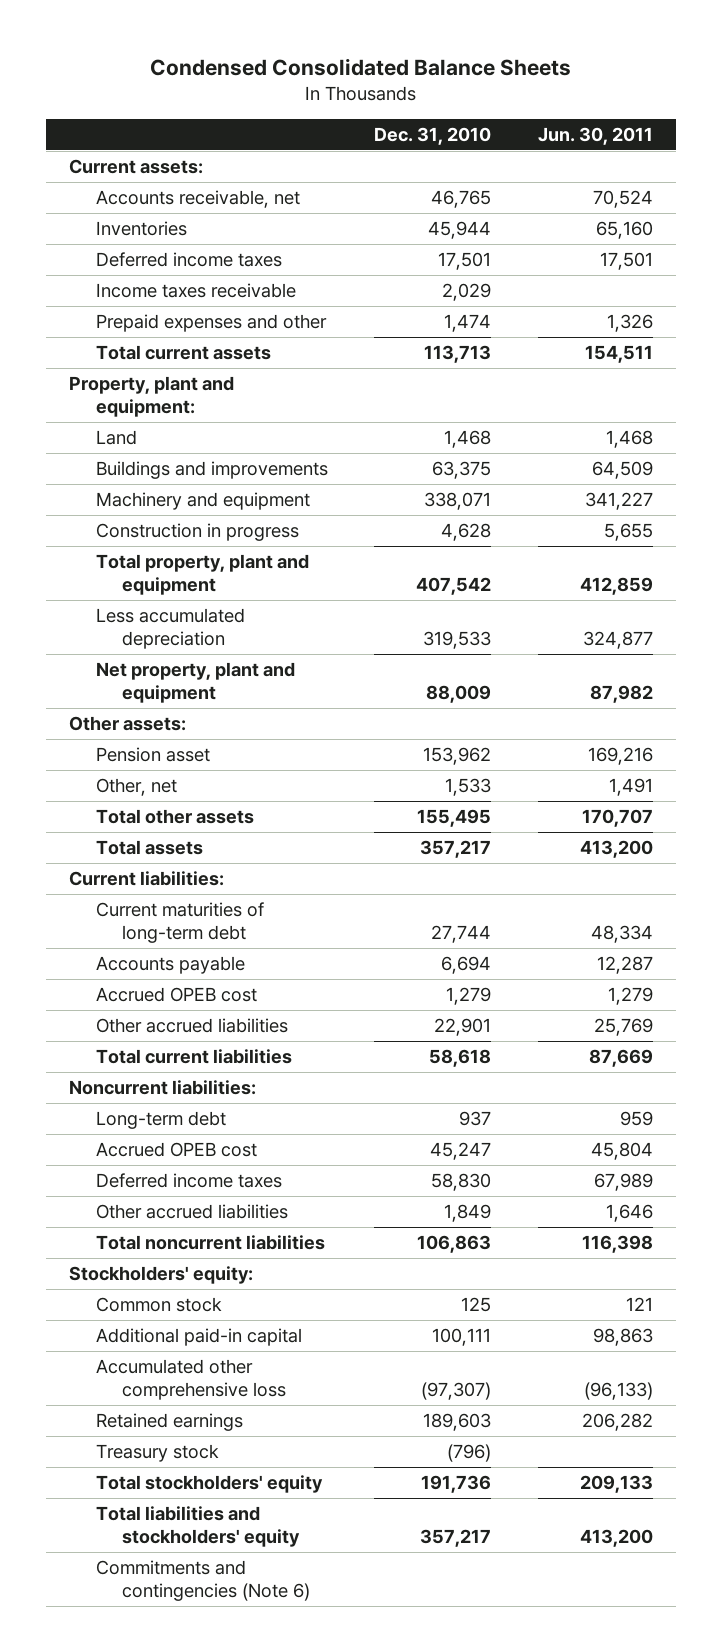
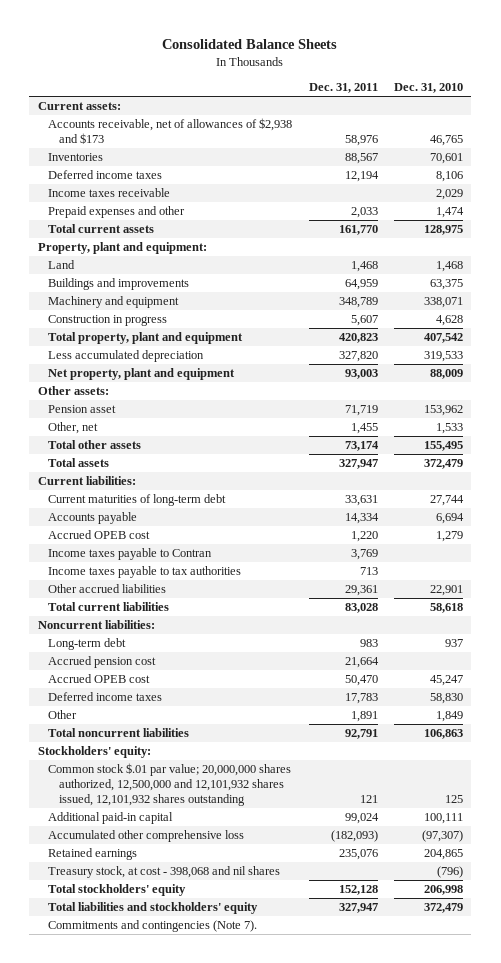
[150,57,572,76] Condensed Consolidated Balance Sheets -> [162,38,338,49] Consolidated Balance Sheets
[537,126,653,145] Jun. 30, 2011 -> none
none -> [308,83,378,94] Dec. 31, 2011
[95,190,300,209] Accounts receivable, net -> [48,118,293,144] Accounts receivable, net of allowances of $2,938 and $173
[428,221,492,240] 45,944 -> [430,153,464,165] 70,601
[438,252,492,271] 17,501 -> [436,171,464,183] 8,106
[424,345,492,364] 113,713 -> [424,225,464,236] 128,975
[420,840,492,859] 357,217 -> [424,459,464,470] 372,479
none -> [48,548,213,561] Income taxes payable to Contran
none -> [48,566,242,579] Income taxes payable to tax authorities
none -> [48,656,157,669] Accrued pension cost
[95,1204,288,1220] Other accrued liabilities -> [48,710,78,720] Other
[95,1297,222,1313] Common stock -> [48,763,292,806] Common stock $.01 par value; 20,000,000 shares authorized, 12,500,000 and 12,101,932 shares issued, 12,101,932 shares outstanding
[423,1413,492,1432] 189,603 -> [424,849,464,861] 204,865
[95,1444,219,1463] Treasury stock -> [48,866,281,879] Treasury stock, at cost - 398,068 and nil shares
[421,1475,492,1494] 191,736 -> [424,885,464,896] 206,998
[420,1529,492,1548] 357,217 -> [424,903,464,914] 372,479
[95,1560,310,1602] Commitments and contingencies (Note 6) -> [48,920,258,933] Commitments and contingencies (Note 7).

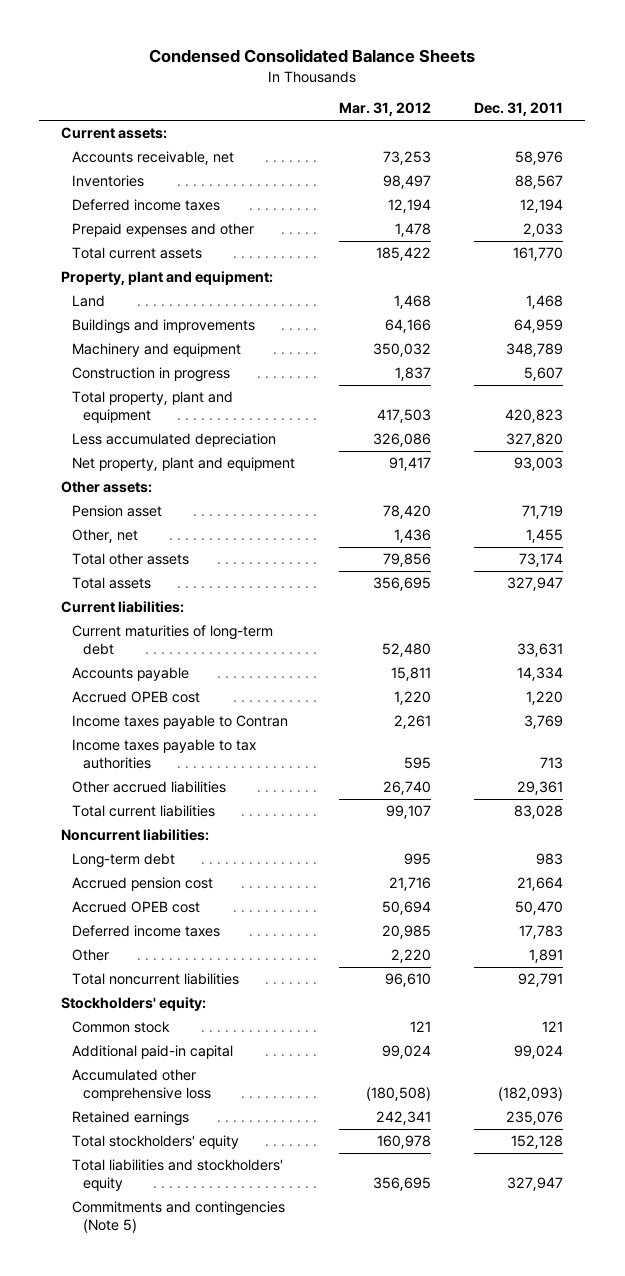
[162,38,338,49] Consolidated Balance Sheets -> [149,49,476,64] Condensed Consolidated Balance Sheets
[394,83,464,94] Dec. 31, 2010 -> none
none -> [338,102,431,117] Mar. 31, 2012
[48,118,293,144] Accounts receivable, net of allowances of $2,938 and $173 -> [72,151,235,166] Accounts receivable, net
[48,188,171,198] Income taxes receivable -> none
[48,763,292,806] Common stock $.01 par value; 20,000,000 shares authorized, 12,500,000 and 12,101,932 shares issued, 12,101,932 shares outstanding -> [72,1021,171,1034] Common stock
[48,866,281,879] Treasury stock, at cost - 398,068 and nil shares -> none
[48,920,258,933] Commitments and contingencies (Note 7). -> [72,1201,286,1233] Commitments and contingencies (Note 5)

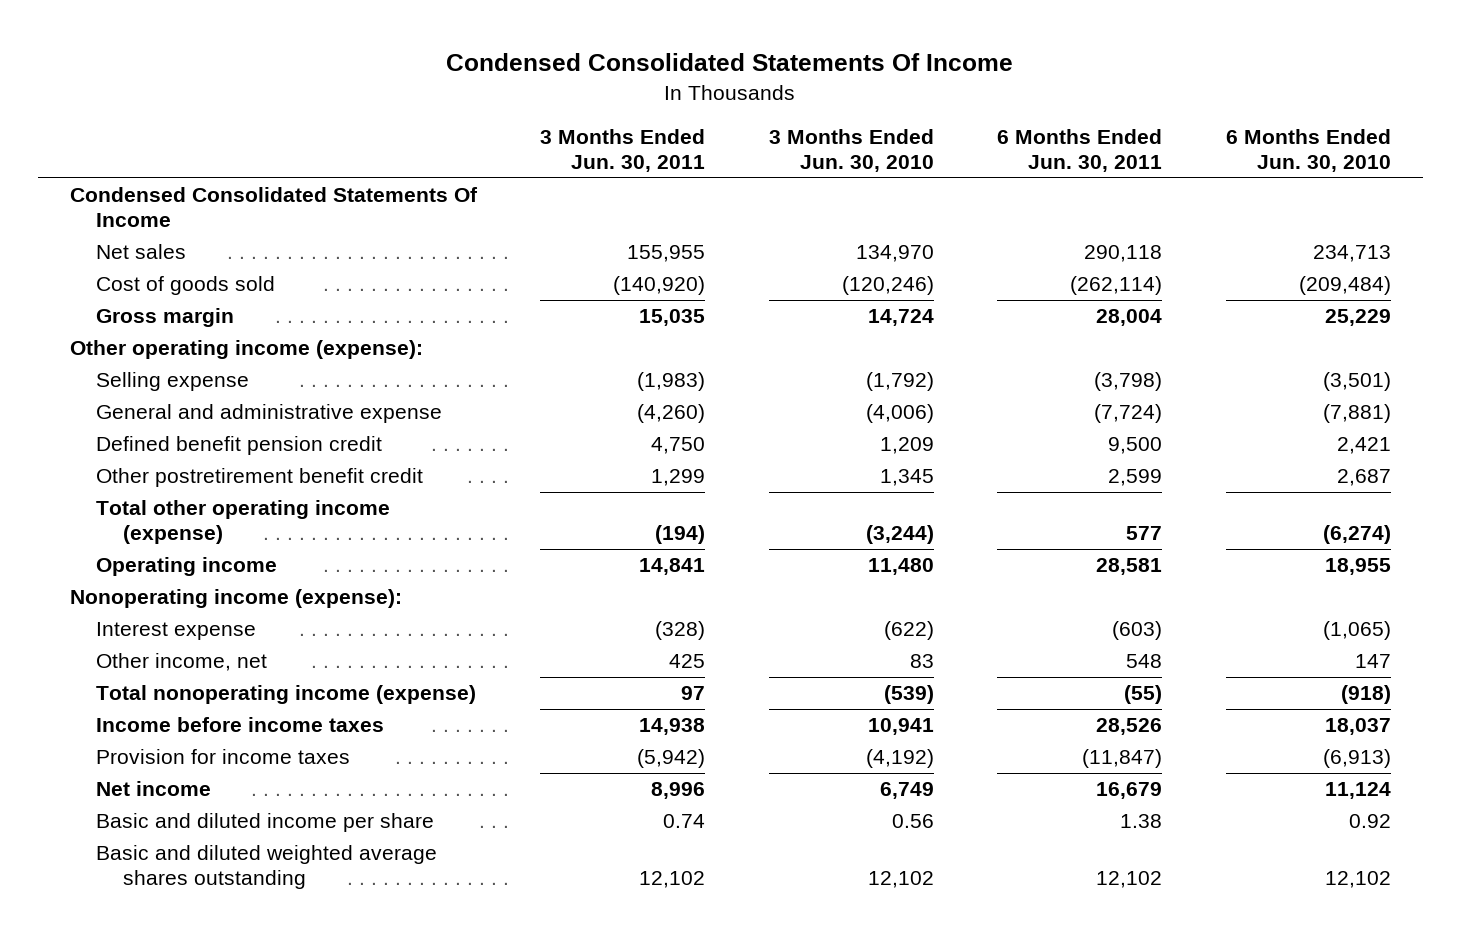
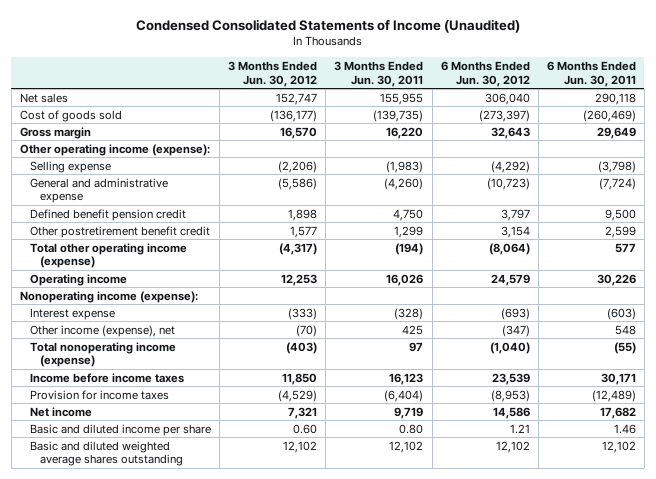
[446,53,1014,72] Condensed Consolidated Statements Of Income -> [135,18,520,33] Condensed Consolidated Statements of Income (Unaudited)
[768,129,934,173] 3 Months Ended Jun. 30, 2010 -> none
[1225,129,1391,173] 6 Months Ended Jun. 30, 2010 -> none
none -> [228,60,318,87] 3 Months Ended Jun. 30, 2012
none -> [440,60,530,87] 6 Months Ended Jun. 30, 2012
[69,187,478,228] Condensed Consolidated Statements Of Income -> none
[613,276,706,296] (140,920) -> [373,109,424,122] (139,735)
[1070,276,1163,296] (262,114) -> [582,109,636,122] (260,469)
[639,309,706,327] 15,035 -> [386,126,424,139] 16,220
[1096,309,1163,327] 28,004 -> [596,126,636,139] 29,649
[639,558,706,576] 14,841 -> [386,273,424,286] 16,026
[1096,558,1163,576] 28,581 -> [596,273,636,286] 30,226
[96,653,268,672] Other income, net -> [30,324,176,337] Other income (expense), net
[639,718,706,736] 14,938 -> [389,372,424,385] 16,123
[1096,718,1163,736] 28,526 -> [600,372,636,385] 30,171
[637,749,706,769] (5,942) -> [384,389,424,402] (6,404)
[1082,749,1163,769] (11,847) -> [591,389,636,402] (12,489)
[651,782,706,800] 8,996 -> [394,406,424,419] 9,719
[1096,782,1163,800] 16,679 -> [599,406,636,419] 17,682
[663,814,706,829] 0.74 -> [399,423,424,434] 0.80
[1120,814,1163,829] 1.38 -> [613,423,636,434] 1.46

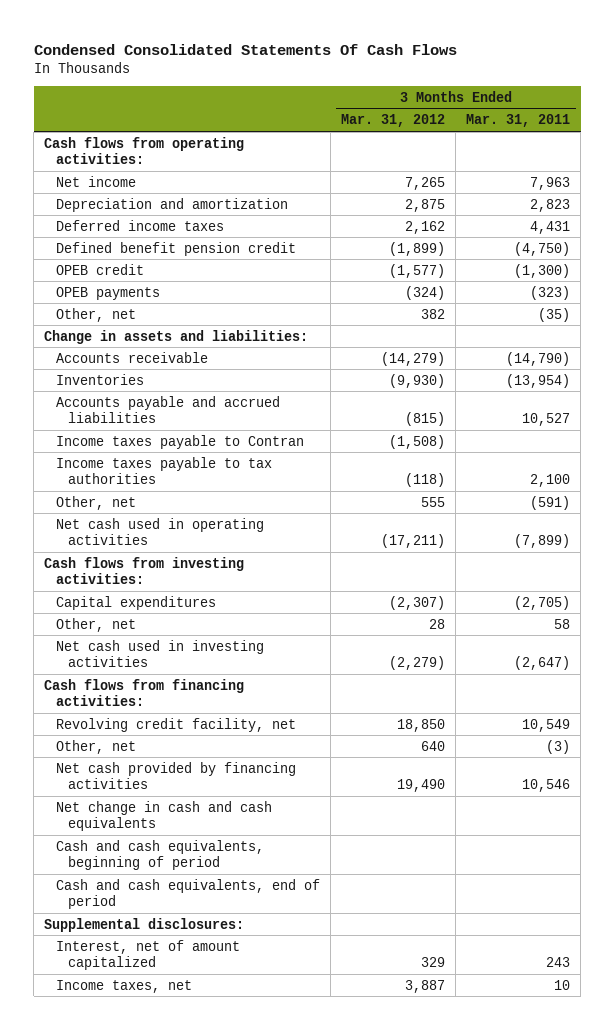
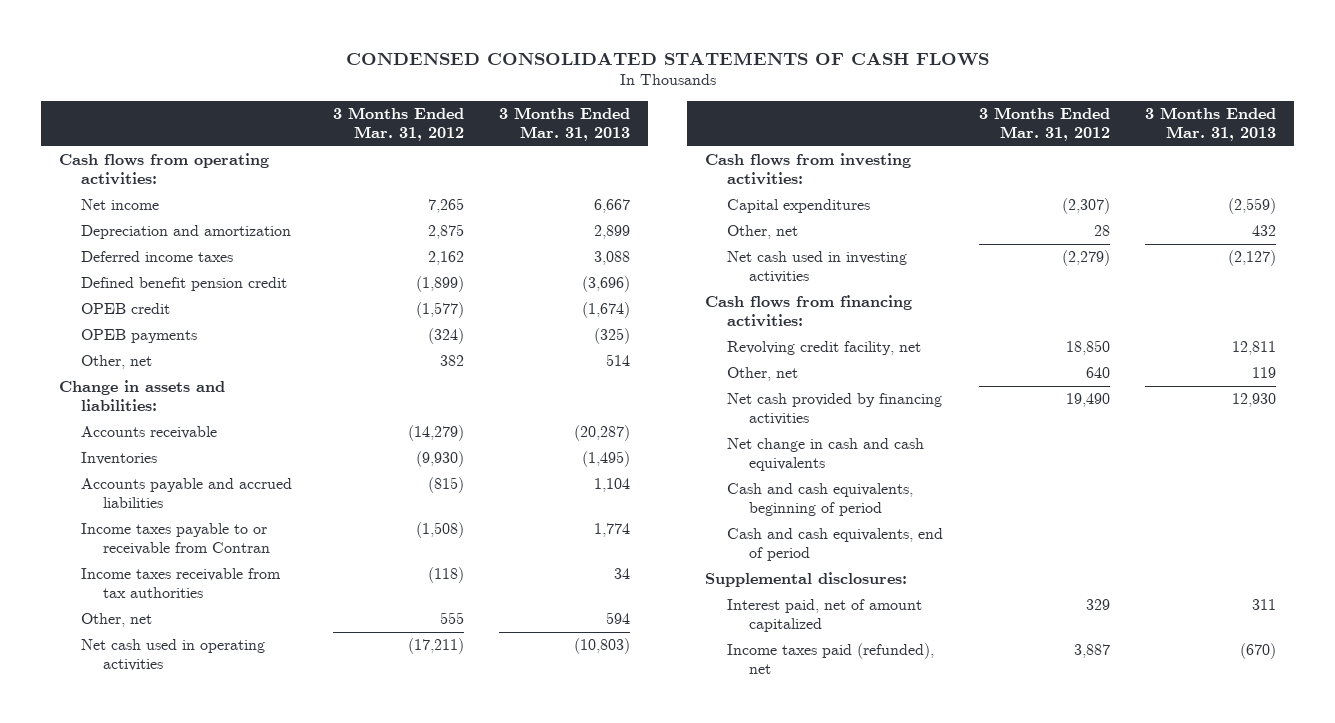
[33,43,457,55] Condensed Consolidated Statements Of Cash Flows -> [345,51,989,66] CONDENSED CONSOLIDATED STATEMENTS OF CASH FLOWS
[466,114,571,128] Mar. 31, 2011 -> none
none -> [499,106,631,142] 3 Months Ended Mar. 31, 2013
[56,434,305,449] Income taxes payable to Contran -> [80,523,271,556] Income taxes payable to or receivable from Contran
[56,456,273,485] Income taxes payable to tax authorities -> [80,568,281,599] Income taxes receivable from tax authorities
[56,939,241,971] Interest, net of amount capitalized -> [726,599,922,633] Interest paid, net of amount capitalized
[56,979,193,993] Income taxes, net -> [726,643,934,675] Income taxes paid (refunded), net

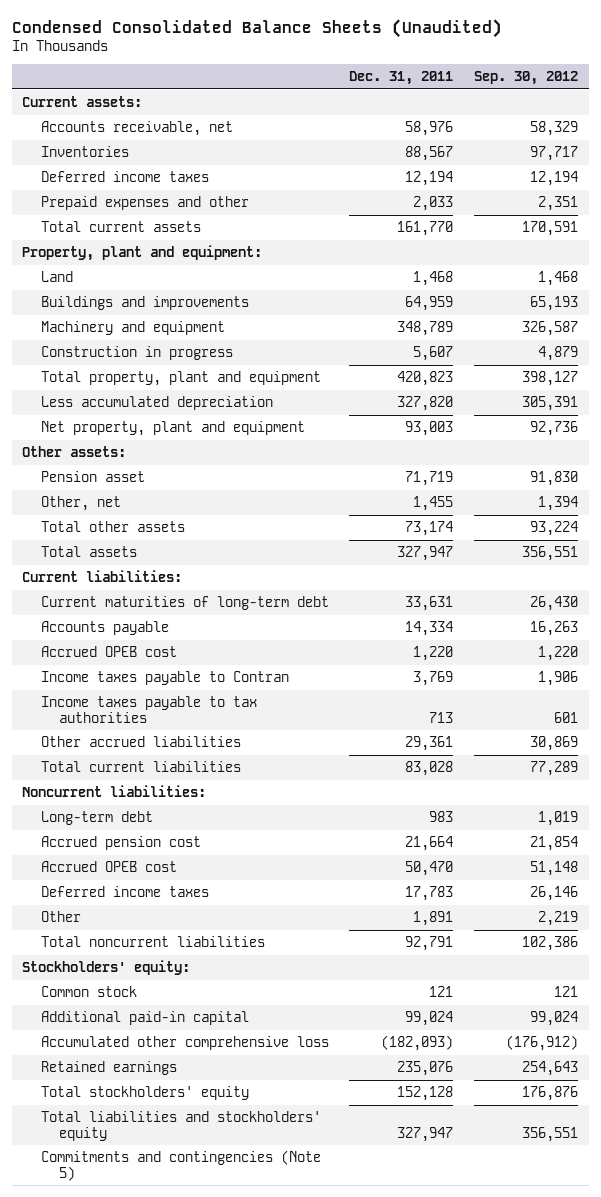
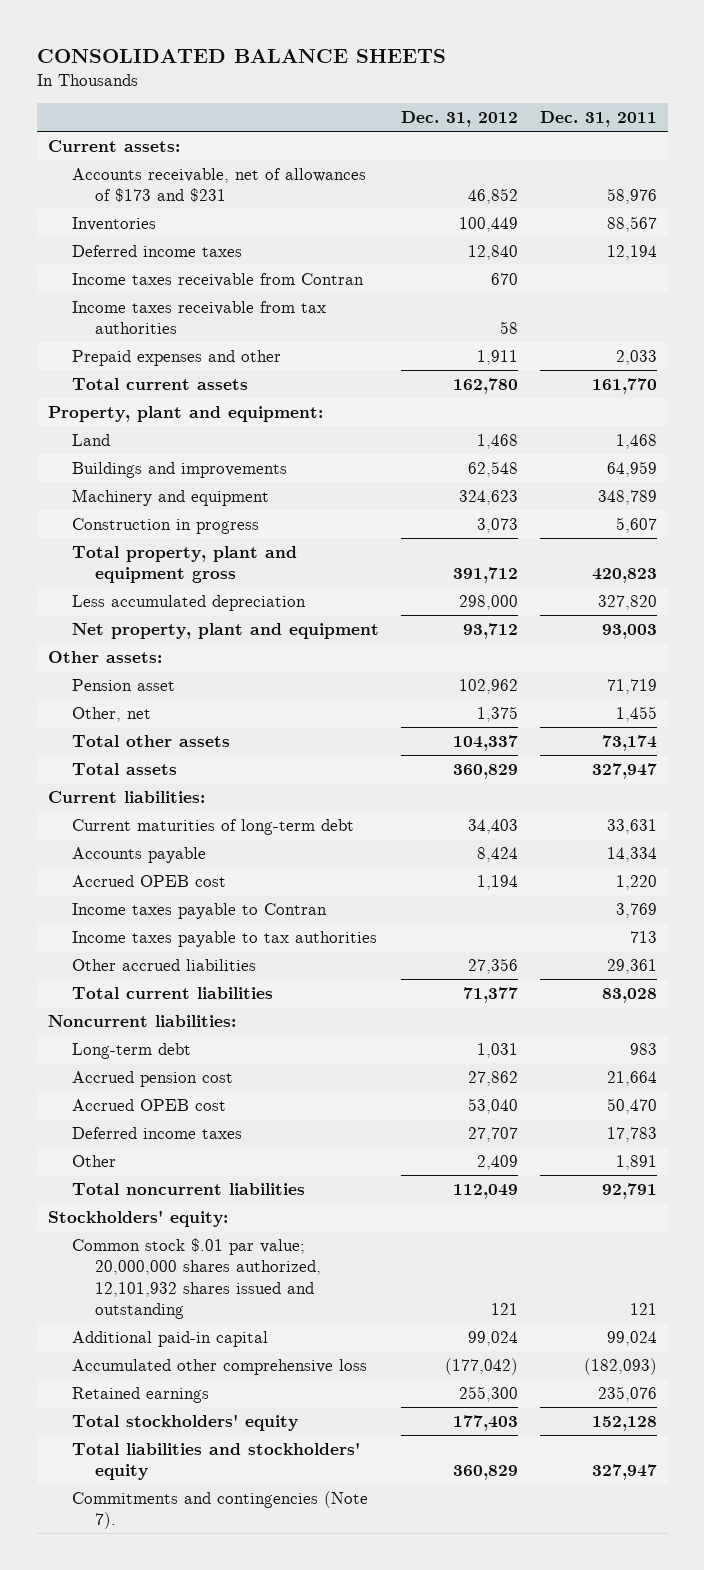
[11,18,502,38] Condensed Consolidated Balance Sheets (Unaudited) -> [36,49,446,64] CONSOLIDATED BALANCE SHEETS
[474,71,579,86] Sep. 30, 2012 -> none
none -> [400,111,518,128] Dec. 31, 2012
[40,120,233,136] Accounts receivable, net -> [71,167,366,203] Accounts receivable, net of allowances of $173 and $231
none -> [71,272,364,287] Income taxes receivable from Contran
none -> [71,300,326,335] Income taxes receivable from tax authorities
[40,370,321,386] Total property, plant and equipment -> [71,545,297,584] Total property, plant and equipment gross
[40,985,137,997] Common stock -> [71,1237,322,1319] Common stock $.01 par value; 20,000,000 shares authorized, 12,101,932 shares issued and outstanding
[40,1149,321,1181] Commitments and contingencies (Note 5) -> [71,1490,368,1530] Commitments and contingencies (Note 7).

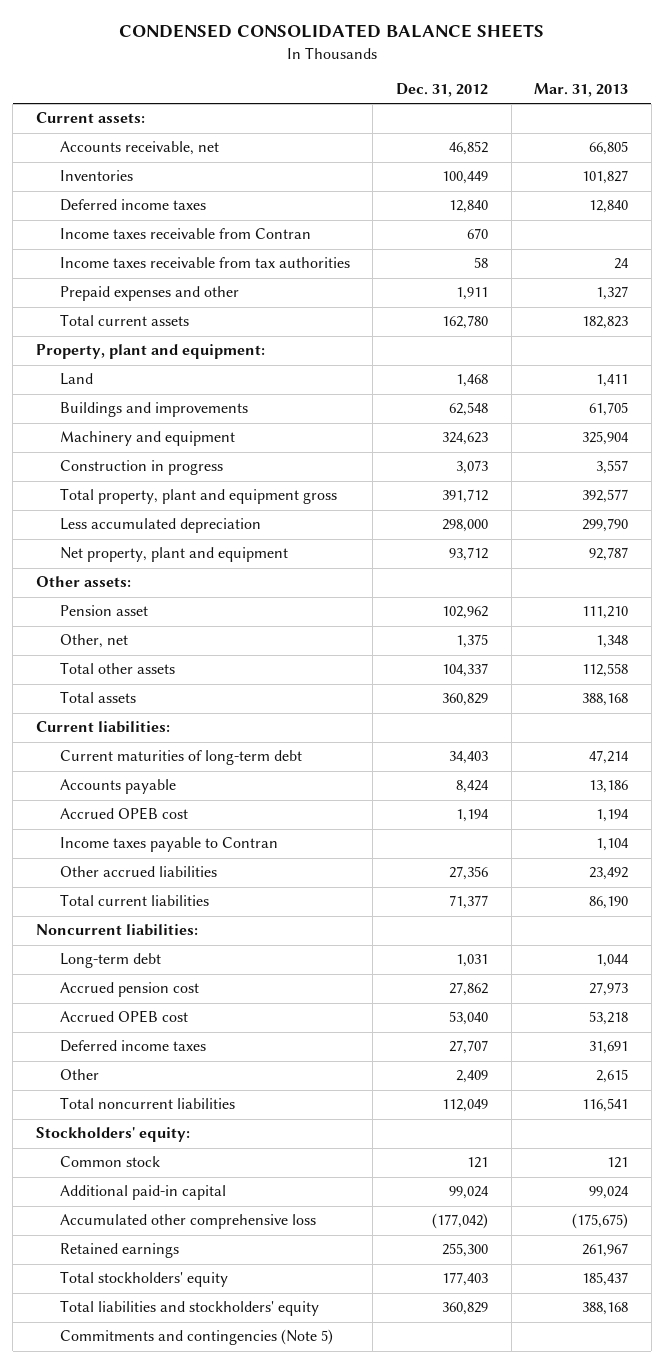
[36,49,446,64] CONSOLIDATED BALANCE SHEETS -> [119,24,545,39] CONDENSED CONSOLIDATED BALANCE SHEETS
[539,111,657,128] Dec. 31, 2011 -> none
none -> [534,82,629,97] Mar. 31, 2013
[71,167,366,203] Accounts receivable, net of allowances of $173 and $231 -> [59,141,219,156] Accounts receivable, net
[71,930,377,947] Income taxes payable to tax authorities -> none
[71,1237,322,1319] Common stock $.01 par value; 20,000,000 shares authorized, 12,101,932 shares issued and outstanding -> [59,1156,160,1168] Common stock
[71,1490,368,1530] Commitments and contingencies (Note 7). -> [59,1329,333,1346] Commitments and contingencies (Note 5)

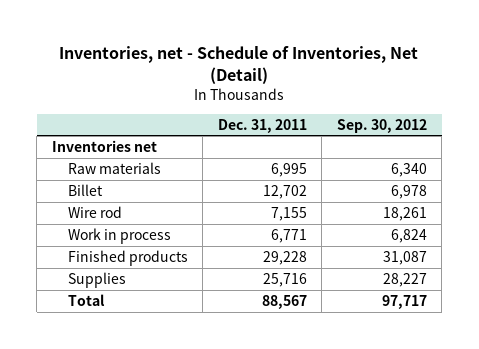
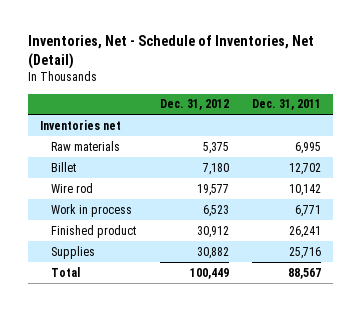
[59,45,419,84] Inventories, net - Schedule of Inventories, Net (Detail) -> [27,35,314,70] Inventories, Net - Schedule of Inventories, Net (Detail)
[336,118,427,133] Sep. 30, 2012 -> none
none -> [159,99,229,111] Dec. 31, 2012
[270,206,307,221] 7,155 -> [289,183,322,196] 10,142
[67,249,188,266] Finished products -> [50,224,136,238] Finished product
[262,250,307,265] 29,228 -> [289,225,322,238] 26,241

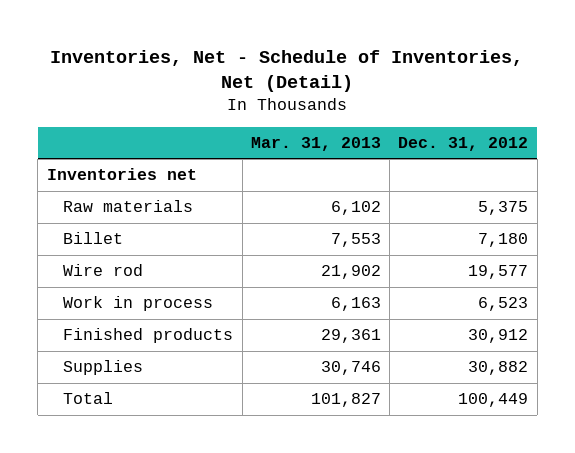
[252,99,322,111] Dec. 31, 2011 -> none
none -> [250,136,381,151] Mar. 31, 2013
[50,224,136,238] Finished product -> [63,328,234,344] Finished products

